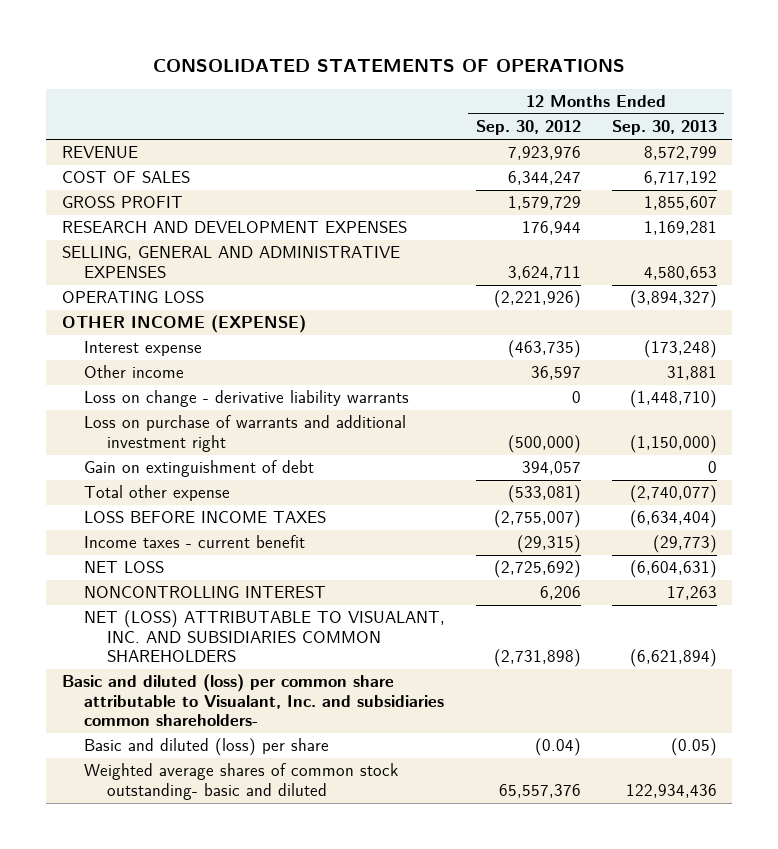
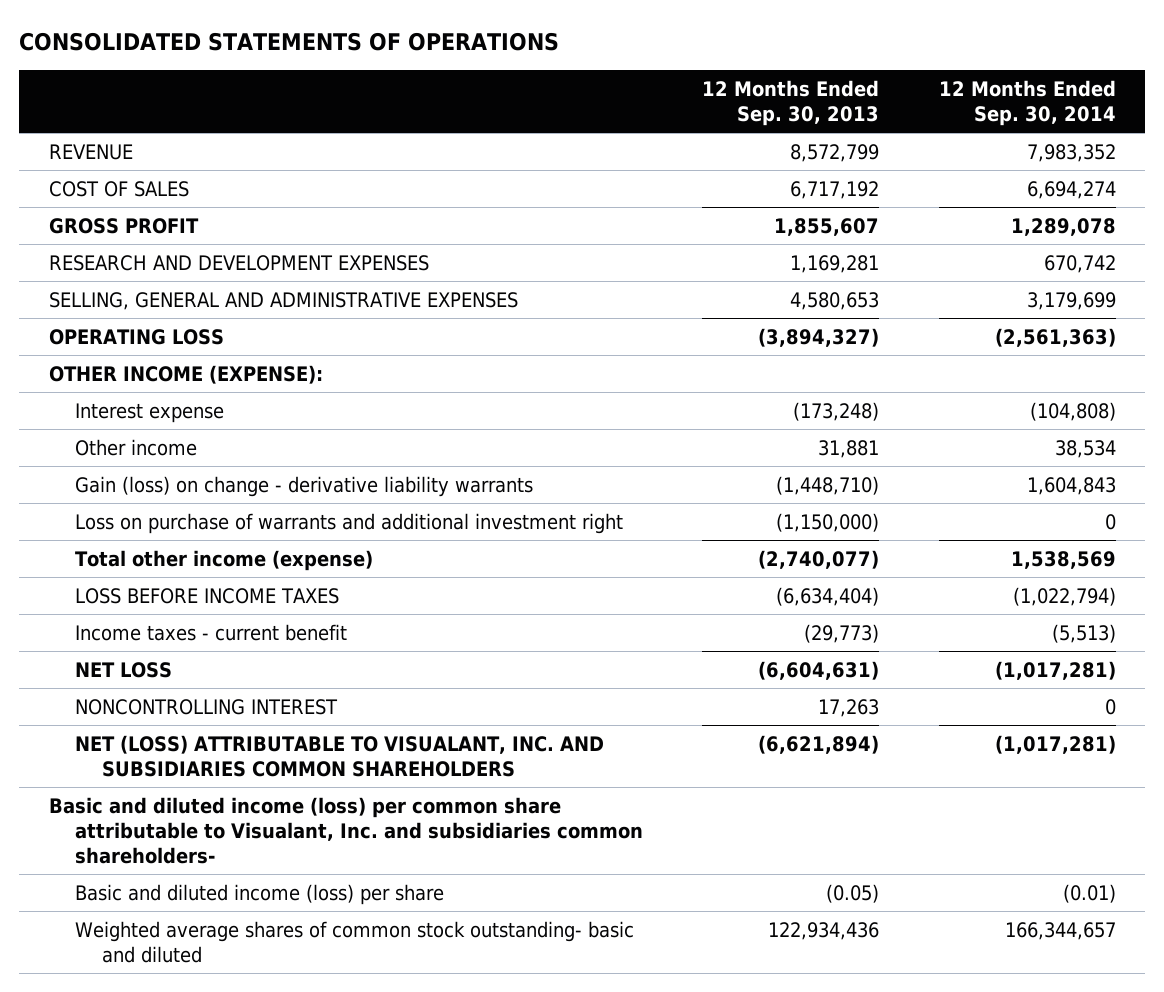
[475,120,581,136] Sep. 30, 2012 -> none
none -> [938,79,1116,127] 12 Months Ended Sep. 30, 2014
[61,315,306,334] OTHER INCOME (EXPENSE) -> [48,364,323,384] OTHER INCOME (EXPENSE):
[84,390,410,408] Loss on change - derivative liability warrants -> [75,475,534,497] Gain (loss) on change - derivative liability warrants
[84,460,315,478] Gain on extinguishment of debt -> none
[84,485,231,502] Total other expense -> [75,549,374,571] Total other income (expense)
[61,674,445,727] Basic and diluted (loss) per common share attributable to Visualant, Inc. and subsidiaries common shareholders- -> [48,796,644,865] Basic and diluted income (loss) per common share attributable to Visualant, Inc. and subsidiaries common shareholders-
[84,738,330,757] Basic and diluted (loss) per share -> [75,883,445,905] Basic and diluted income (loss) per share

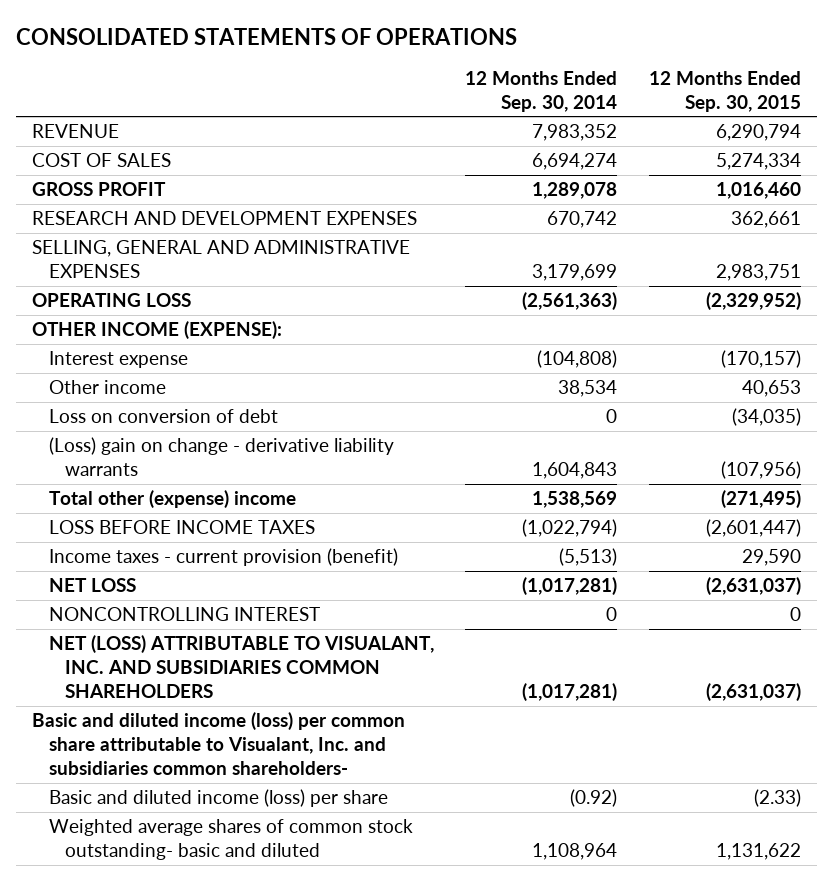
[702,79,880,127] 12 Months Ended Sep. 30, 2013 -> none
none -> [648,70,801,112] 12 Months Ended Sep. 30, 2015
[75,512,624,534] Loss on purchase of warrants and additional investment right -> none
none -> [48,409,278,424] Loss on conversion of debt
[75,475,534,497] Gain (loss) on change - derivative liability warrants -> [48,437,394,477] (Loss) gain on change - derivative liability warrants
[75,549,374,571] Total other income (expense) -> [48,490,296,509] Total other (expense) income
[75,623,348,641] Income taxes - current benefit -> [48,548,398,567] Income taxes - current provision (benefit)
[1062,883,1116,903] (0.01) -> [570,789,618,808] (0.92)
[1004,921,1116,940] 166,344,657 -> [532,843,618,861] 1,108,964

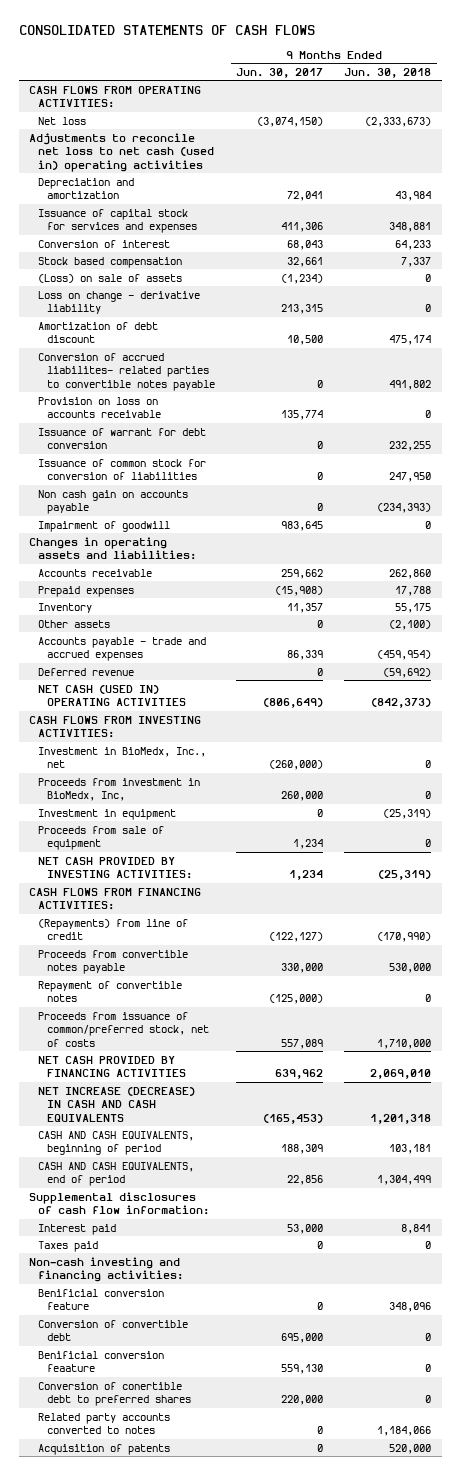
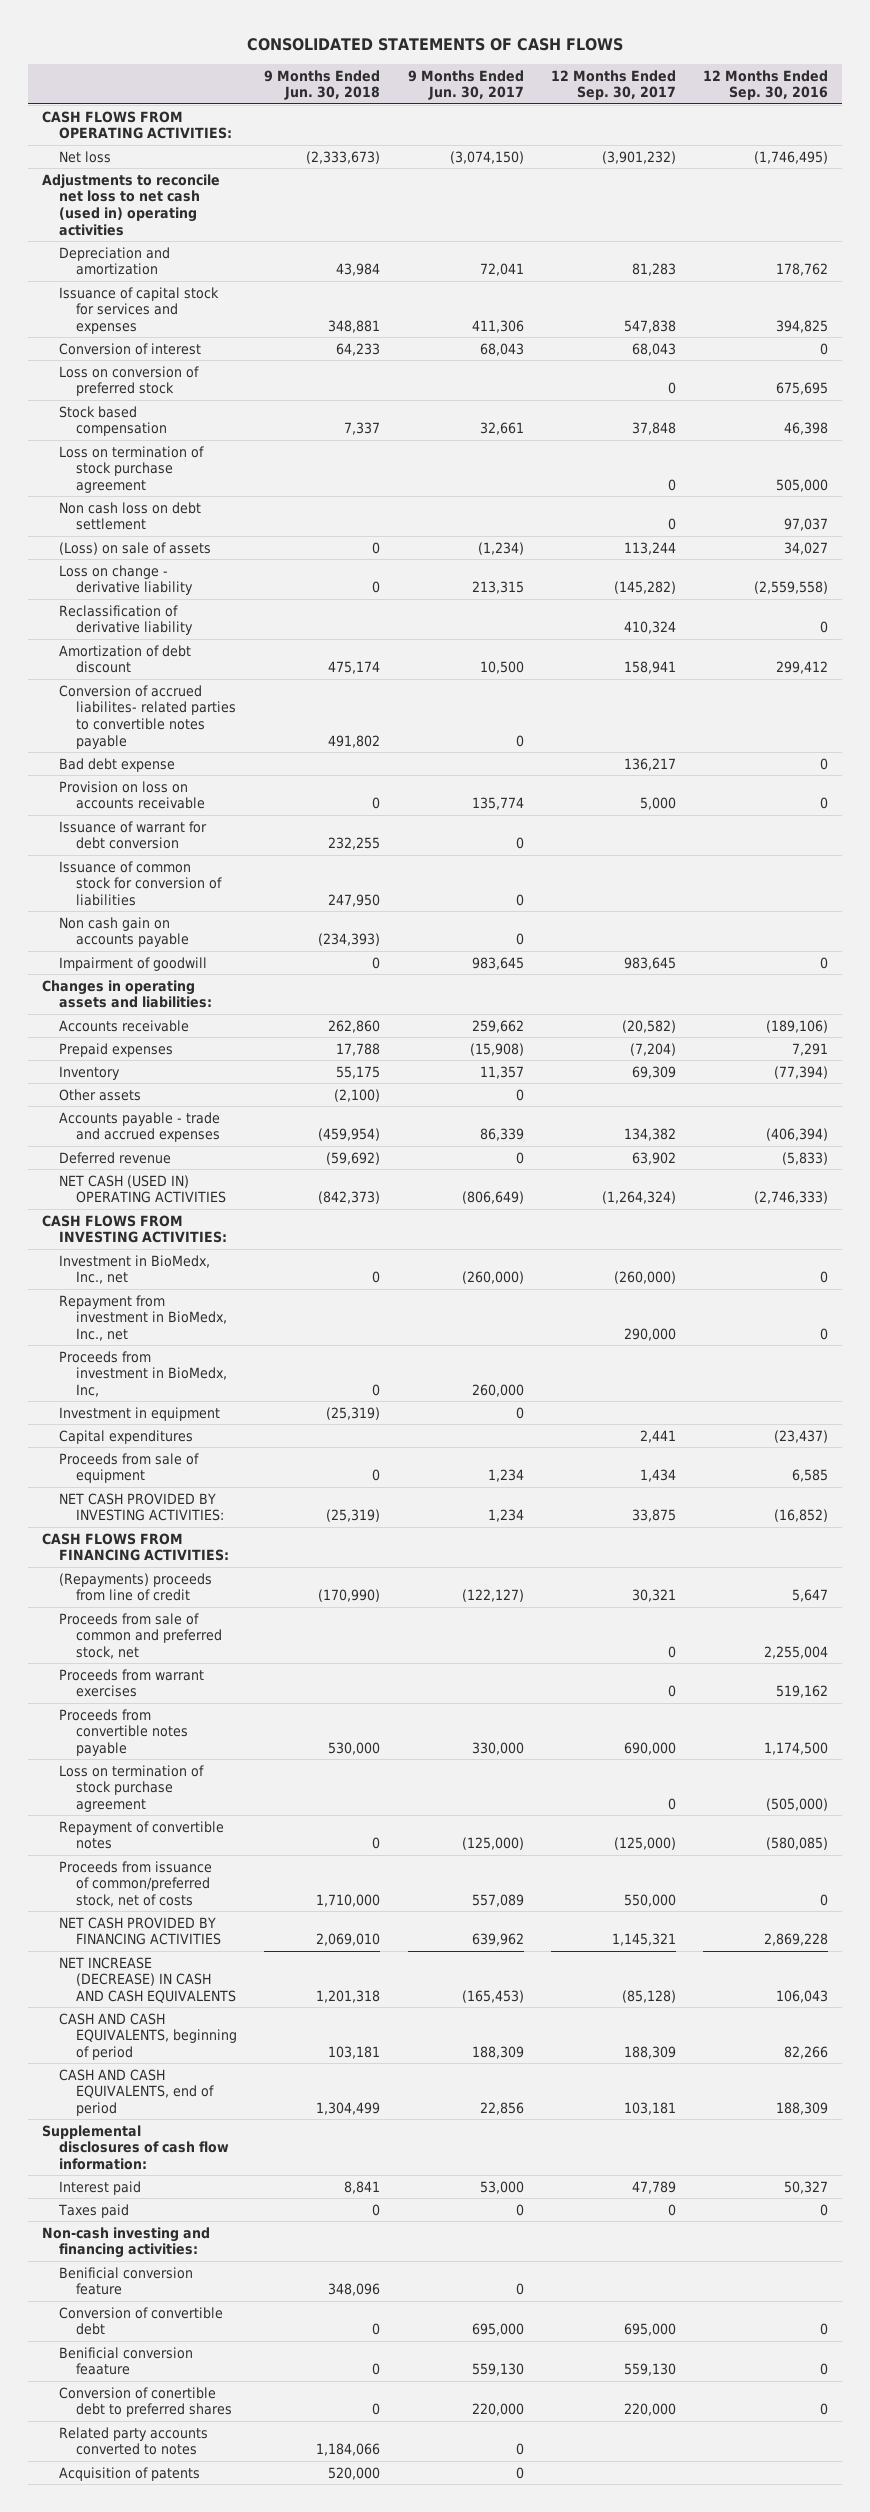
none -> [550,69,676,101] 12 Months Ended Sep. 30, 2017
none -> [703,69,829,101] 12 Months Ended Sep. 30, 2016
none -> [59,365,200,397] Loss on conversion of preferred stock
none -> [59,445,205,493] Loss on termination of stock purchase agreement
none -> [59,501,202,531] Non cash loss on debt settlement
none -> [59,604,194,636] Reclassification of derivative liability
none -> [59,757,176,772] Bad debt expense
none -> [59,1294,228,1341] Repayment from investment in BioMedx, Inc., net
none -> [59,1429,194,1444] Capital expenditures
[38,918,189,941] (Repayments) from line of credit -> [59,1572,213,1602] (Repayments) proceeds from line of credit
none -> [59,1612,223,1659] Proceeds from sale of common and preferred stock, net
none -> [59,1668,205,1698] Proceeds from warrant exercises
none -> [59,1764,205,1812] Loss on termination of stock purchase agreement

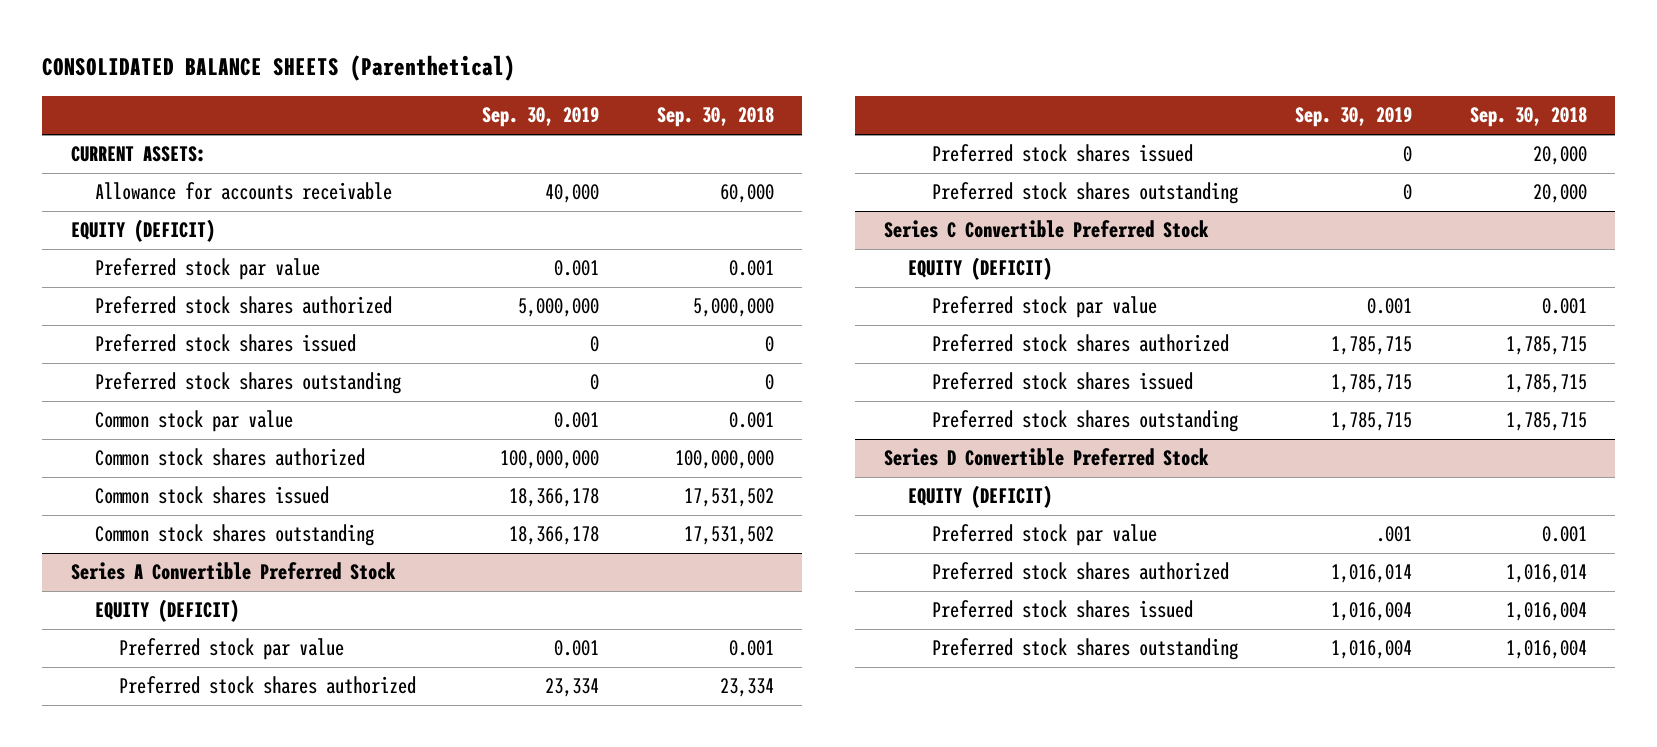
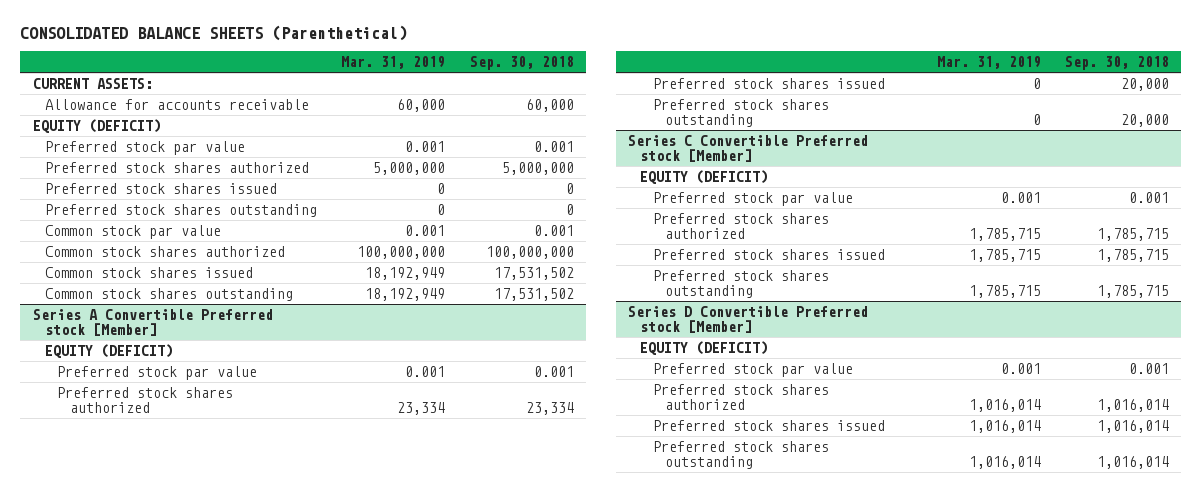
[482,107,600,128] Sep. 30, 2019 -> none
none -> [341,55,446,69] Mar. 31, 2019
[70,562,396,581] Series A Convertible Preferred Stock -> [32,309,273,336] Series A Convertible Preferred stock [Member]
[883,220,1209,239] Series C Convertible Preferred Stock -> [627,135,868,162] Series C Convertible Preferred stock [Member]
[883,448,1209,467] Series D Convertible Preferred Stock -> [627,306,868,333] Series D Convertible Preferred stock [Member]
[1505,602,1587,622] 1,016,004 -> [1096,420,1169,434] 1,016,014
[1505,640,1587,660] 1,016,004 -> [1096,455,1169,469] 1,016,014

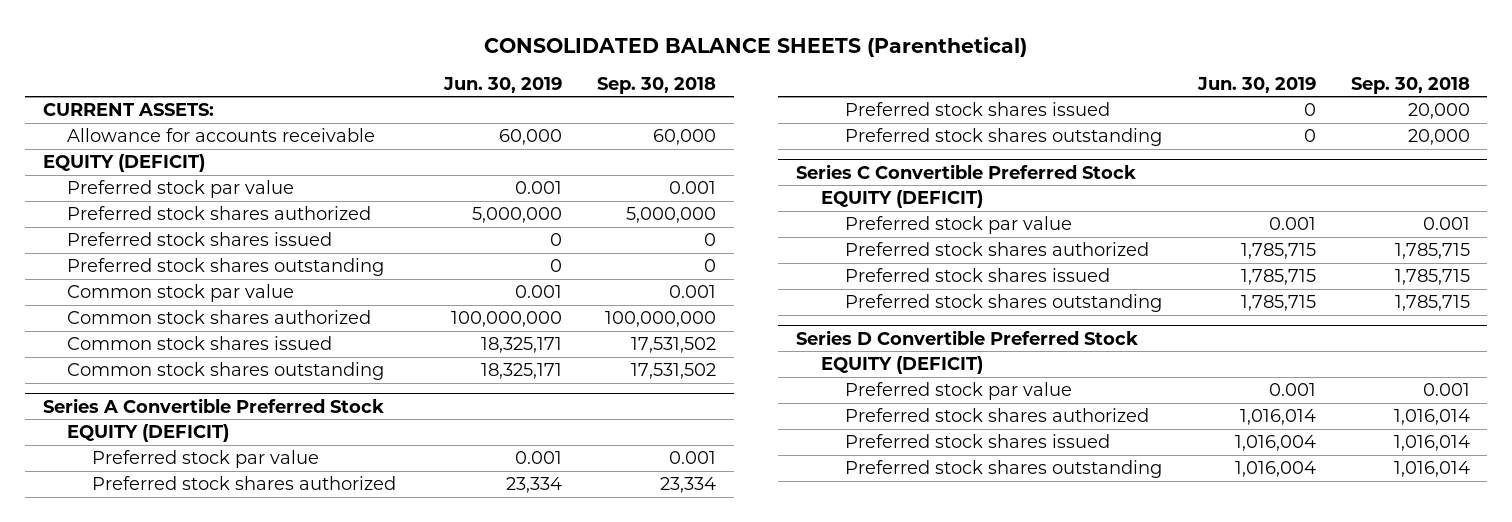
[341,55,446,69] Mar. 31, 2019 -> none
none -> [443,76,563,93] Jun. 30, 2019
[32,309,273,336] Series A Convertible Preferred stock [Member] -> [42,397,384,413] Series A Convertible Preferred Stock
[627,135,868,162] Series C Convertible Preferred stock [Member] -> [796,163,1137,179] Series C Convertible Preferred Stock
[627,306,868,333] Series D Convertible Preferred stock [Member] -> [796,329,1139,345] Series D Convertible Preferred Stock

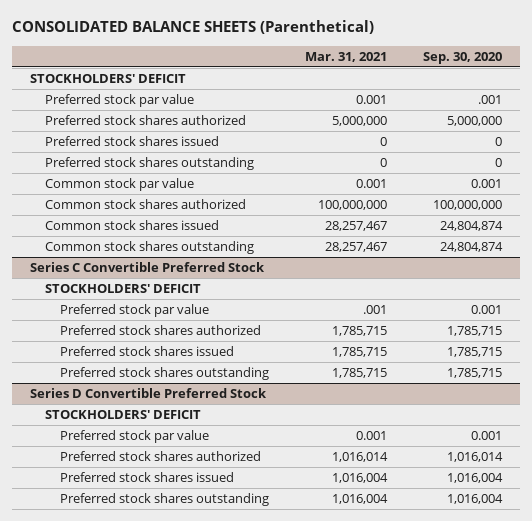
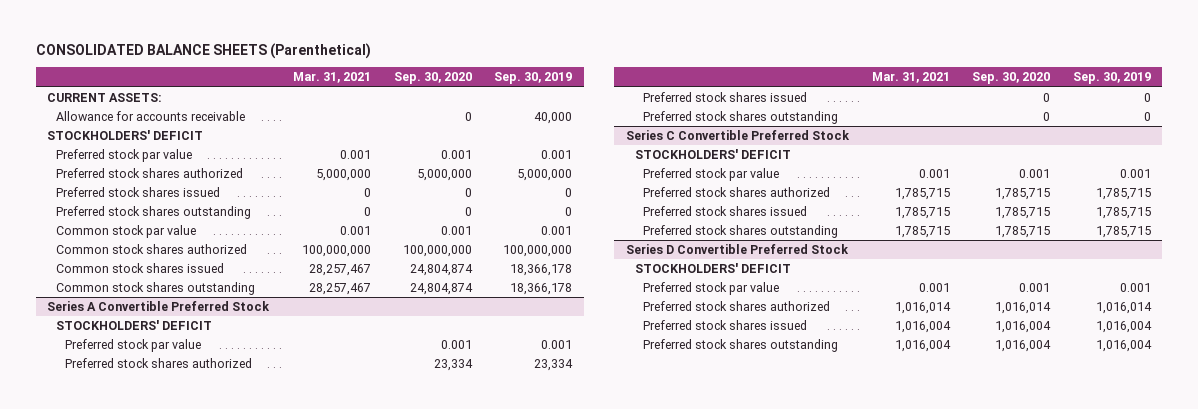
none -> [494,72,573,85] Sep. 30, 2019
none -> [47,92,163,102] CURRENT ASSETS:
none -> [55,110,245,121] Allowance for accounts receivable
[477,95,502,105] .001 -> [440,149,472,159] 0.001
none -> [47,300,271,311] Series A Convertible Preferred Stock
none -> [55,319,212,330] STOCKHOLDERS' DEFICIT
none -> [64,338,201,352] Preferred stock par value
none -> [64,357,252,368] Preferred stock shares authorized
none -> [643,91,808,102] Preferred stock shares issued
none -> [643,110,839,124] Preferred stock shares outstanding
[363,305,388,315] .001 -> [918,168,950,178] 0.001

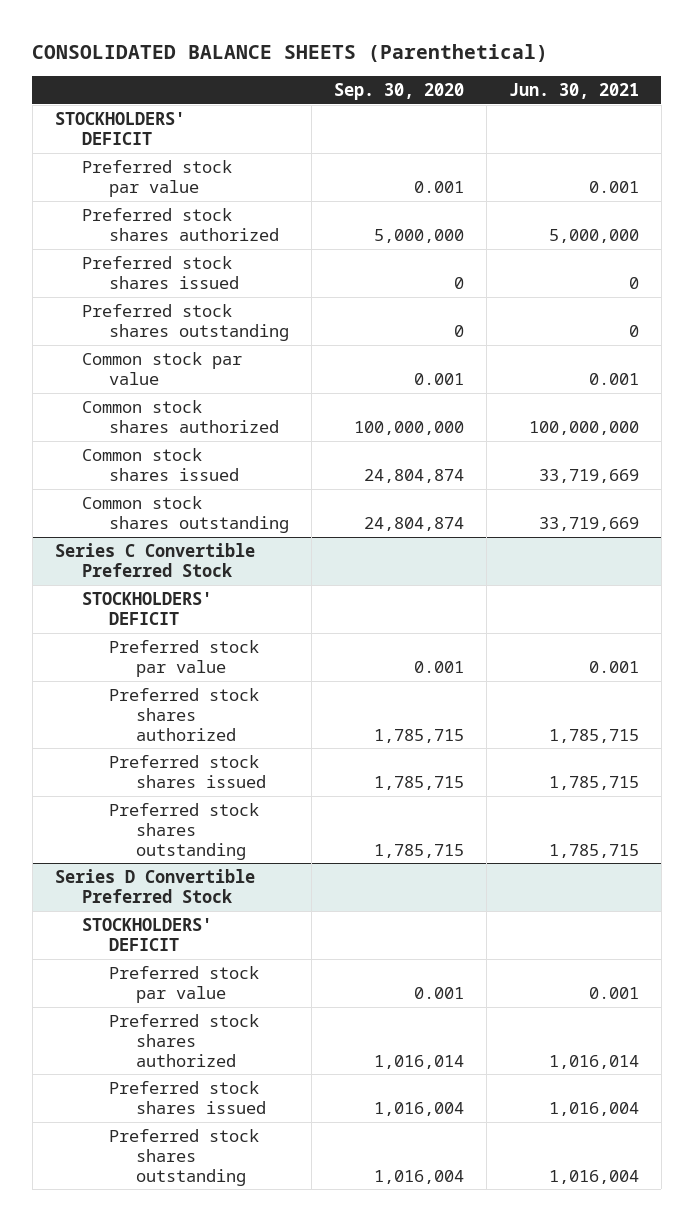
[292,72,371,84] Mar. 31, 2021 -> none
[494,72,573,85] Sep. 30, 2019 -> none
none -> [508,83,639,100] Jun. 30, 2021
[47,92,163,102] CURRENT ASSETS: -> none
[55,110,245,121] Allowance for accounts receivable -> none
[47,300,271,311] Series A Convertible Preferred Stock -> none
[55,319,212,330] STOCKHOLDERS' DEFICIT -> none
[64,338,201,352] Preferred stock par value -> none
[64,357,252,368] Preferred stock shares authorized -> none
[643,91,808,102] Preferred stock shares issued -> none
[643,110,839,124] Preferred stock shares outstanding -> none

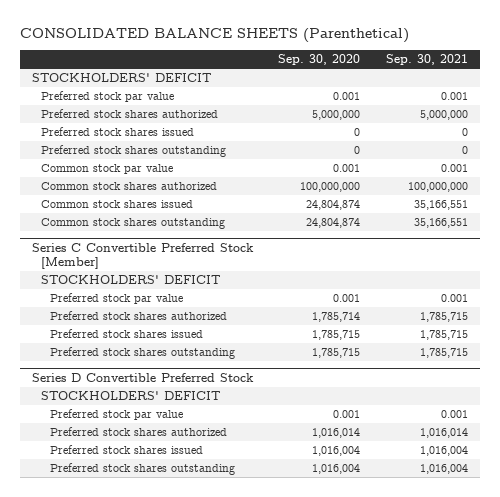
[508,83,639,100] Jun. 30, 2021 -> none
none -> [385,54,468,66] Sep. 30, 2021
[54,543,255,577] Series C Convertible Preferred Stock -> [32,242,255,269] Series C Convertible Preferred Stock [Member]
[373,728,464,743] 1,785,715 -> [312,312,361,323] 1,785,714

